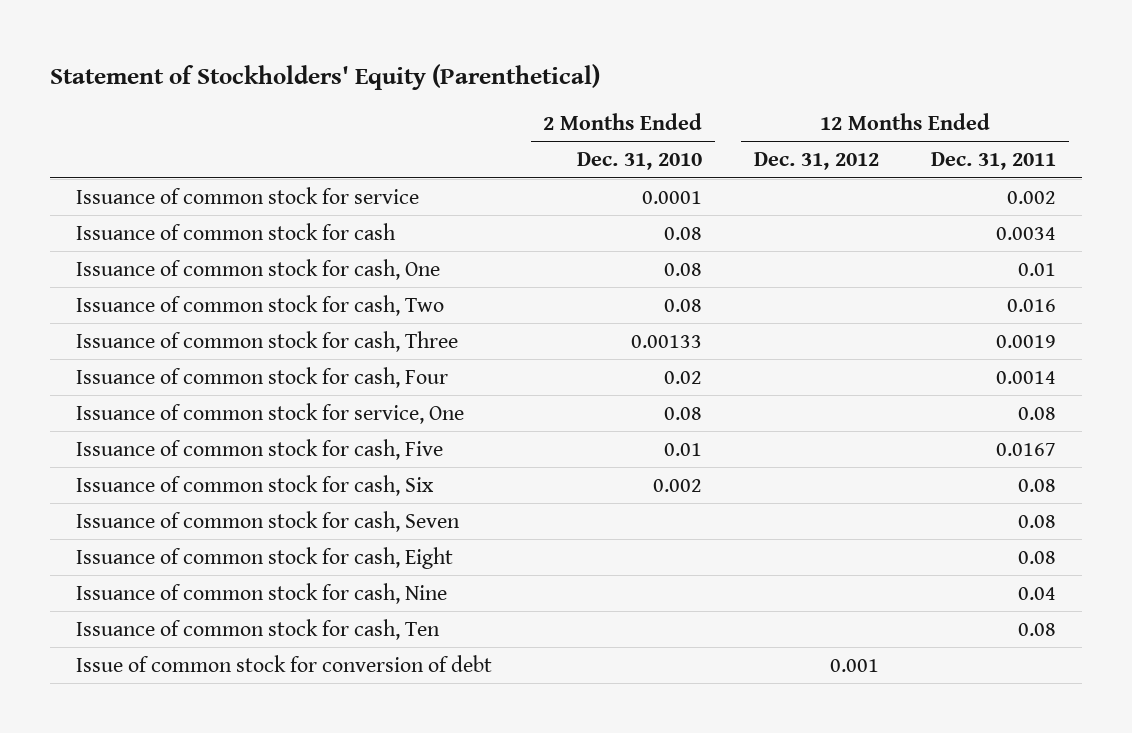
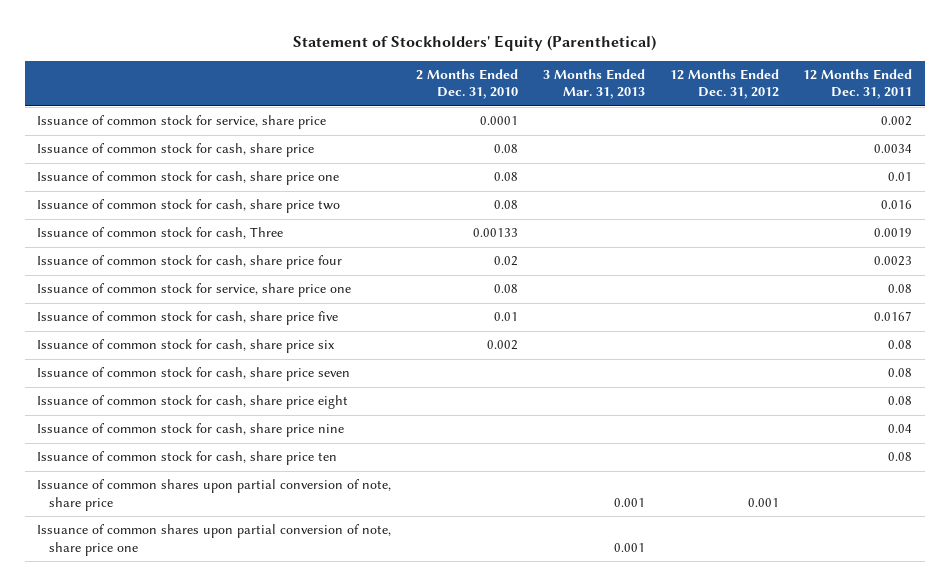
none -> [542,69,645,100] 3 Months Ended Mar. 31, 2013
[75,186,419,204] Issuance of common stock for service -> [37,115,327,130] Issuance of common stock for service, share price
[75,222,396,240] Issuance of common stock for cash -> [37,143,315,158] Issuance of common stock for cash, share price
[75,258,440,280] Issuance of common stock for cash, One -> [37,171,340,186] Issuance of common stock for cash, share price one
[75,294,444,316] Issuance of common stock for cash, Two -> [37,199,341,214] Issuance of common stock for cash, share price two
[75,366,448,388] Issuance of common stock for cash, Four -> [37,255,343,270] Issuance of common stock for cash, share price four
[996,370,1057,384] 0.0014 -> [874,256,913,267] 0.0023
[75,402,464,424] Issuance of common stock for service, One -> [37,283,352,298] Issuance of common stock for service, share price one
[75,438,443,460] Issuance of common stock for cash, Five -> [37,311,339,326] Issuance of common stock for cash, share price five
[75,474,434,496] Issuance of common stock for cash, Six -> [37,339,336,354] Issuance of common stock for cash, share price six
[75,510,460,532] Issuance of common stock for cash, Seven -> [37,367,351,382] Issuance of common stock for cash, share price seven
[75,546,453,569] Issuance of common stock for cash, Eight -> [37,395,349,410] Issuance of common stock for cash, share price eight
[75,582,447,604] Issuance of common stock for cash, Nine -> [37,423,345,438] Issuance of common stock for cash, share price nine
[75,618,440,640] Issuance of common stock for cash, Ten -> [37,451,338,466] Issuance of common stock for cash, share price ten
[75,654,492,672] Issue of common stock for conversion of debt -> [37,479,392,511] Issuance of common shares upon partial conversion of note, share price
none -> [37,524,392,556] Issuance of common shares upon partial conversion of note, share price one

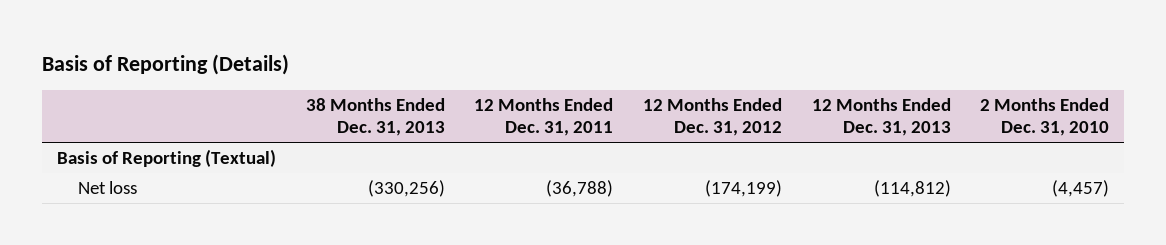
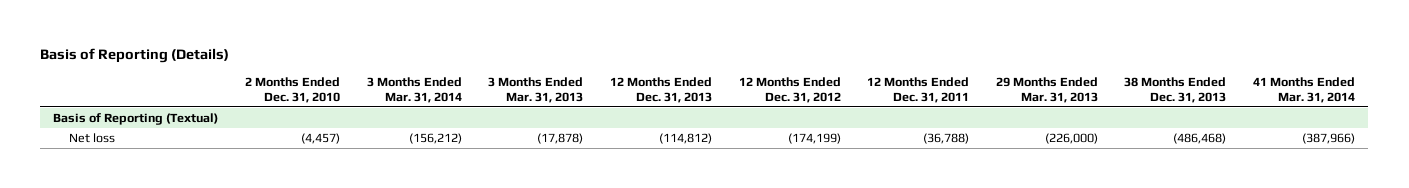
none -> [366,76,462,104] 3 Months Ended Mar. 31, 2014
none -> [488,76,584,104] 3 Months Ended Mar. 31, 2013
none -> [995,76,1098,104] 29 Months Ended Mar. 31, 2013
none -> [1253,76,1356,104] 41 Months Ended Mar. 31, 2014
[367,179,445,197] (330,256) -> [1173,132,1227,144] (486,468)

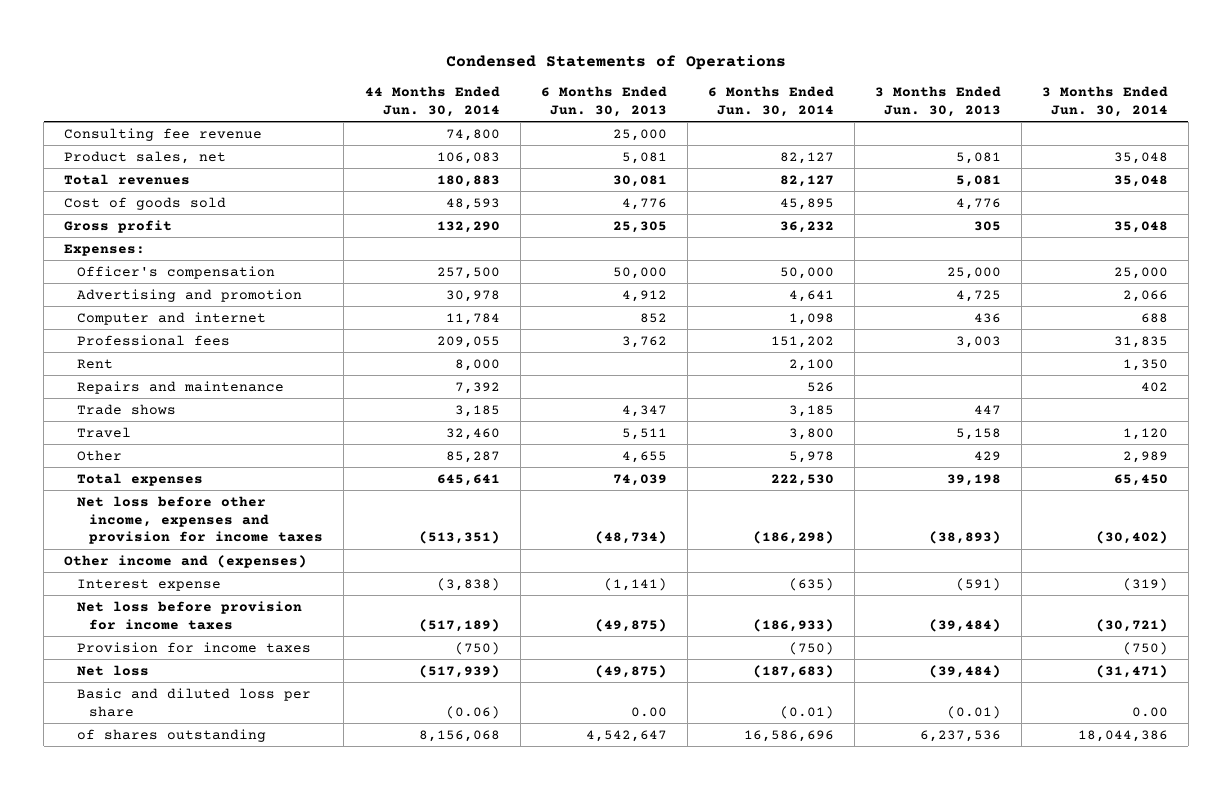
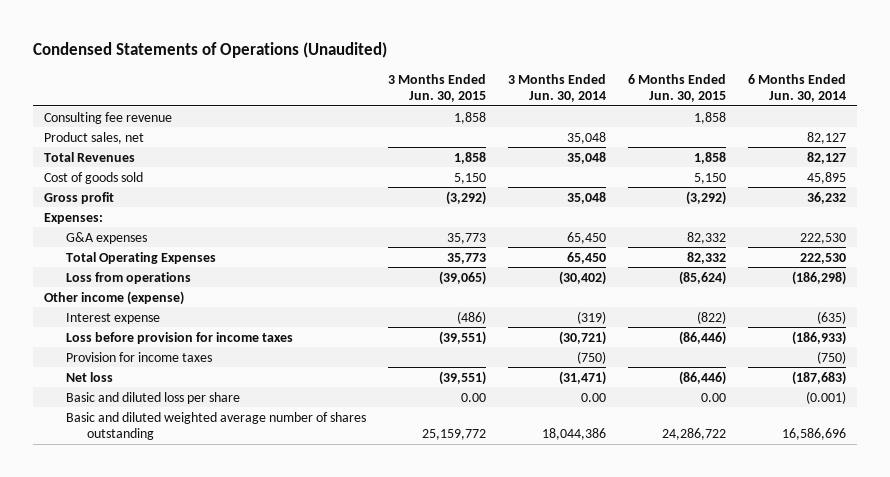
[446,55,787,71] Condensed Statements of Operations -> [32,41,387,58] Condensed Statements of Operations (Unaudited)
[364,86,500,117] 44 Months Ended Jun. 30, 2014 -> none
[540,86,667,117] 6 Months Ended Jun. 30, 2013 -> none
[874,86,1001,117] 3 Months Ended Jun. 30, 2013 -> none
none -> [387,73,486,103] 3 Months Ended Jun. 30, 2015
none -> [628,73,727,103] 6 Months Ended Jun. 30, 2015
[64,173,191,185] Total revenues -> [44,151,136,162] Total Revenues
[76,265,275,279] Officer's compensation -> none
[76,288,302,302] Advertising and promotion -> none
[76,311,266,325] Computer and internet -> none
[76,334,230,346] Professional fees -> none
[76,358,113,369] Rent -> none
[76,380,284,394] Repairs and maintenance -> none
[76,403,176,415] Trade shows -> none
[76,426,131,438] Travel -> none
[76,449,122,461] Other -> none
none -> [65,231,147,244] G&A expenses
[76,472,203,486] Total expenses -> [65,251,216,264] Total Operating Expenses
[76,495,324,545] Net loss before other income, expenses and provision for income taxes -> [65,271,191,284] Loss from operations
[64,554,308,568] Other income and (expenses) -> [44,290,185,305] Other income (expense)
[76,600,302,630] Net loss before provision for income taxes -> [65,331,293,344] Loss before provision for income taxes
[779,705,834,719] (0.01) -> [806,390,847,404] (0.001)
[76,728,266,742] of shares outstanding -> [65,411,366,441] Basic and diluted weighted average number of shares outstanding

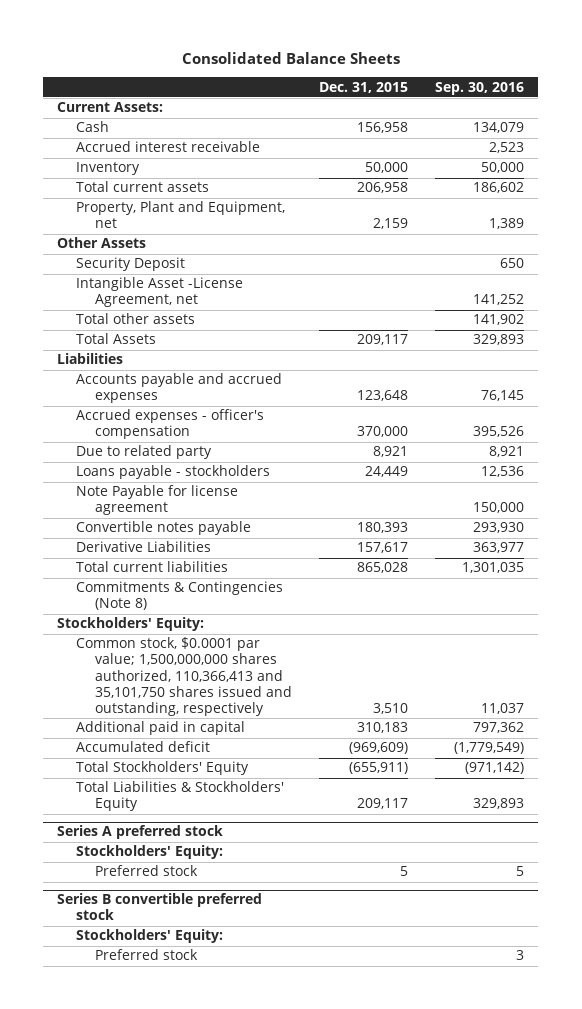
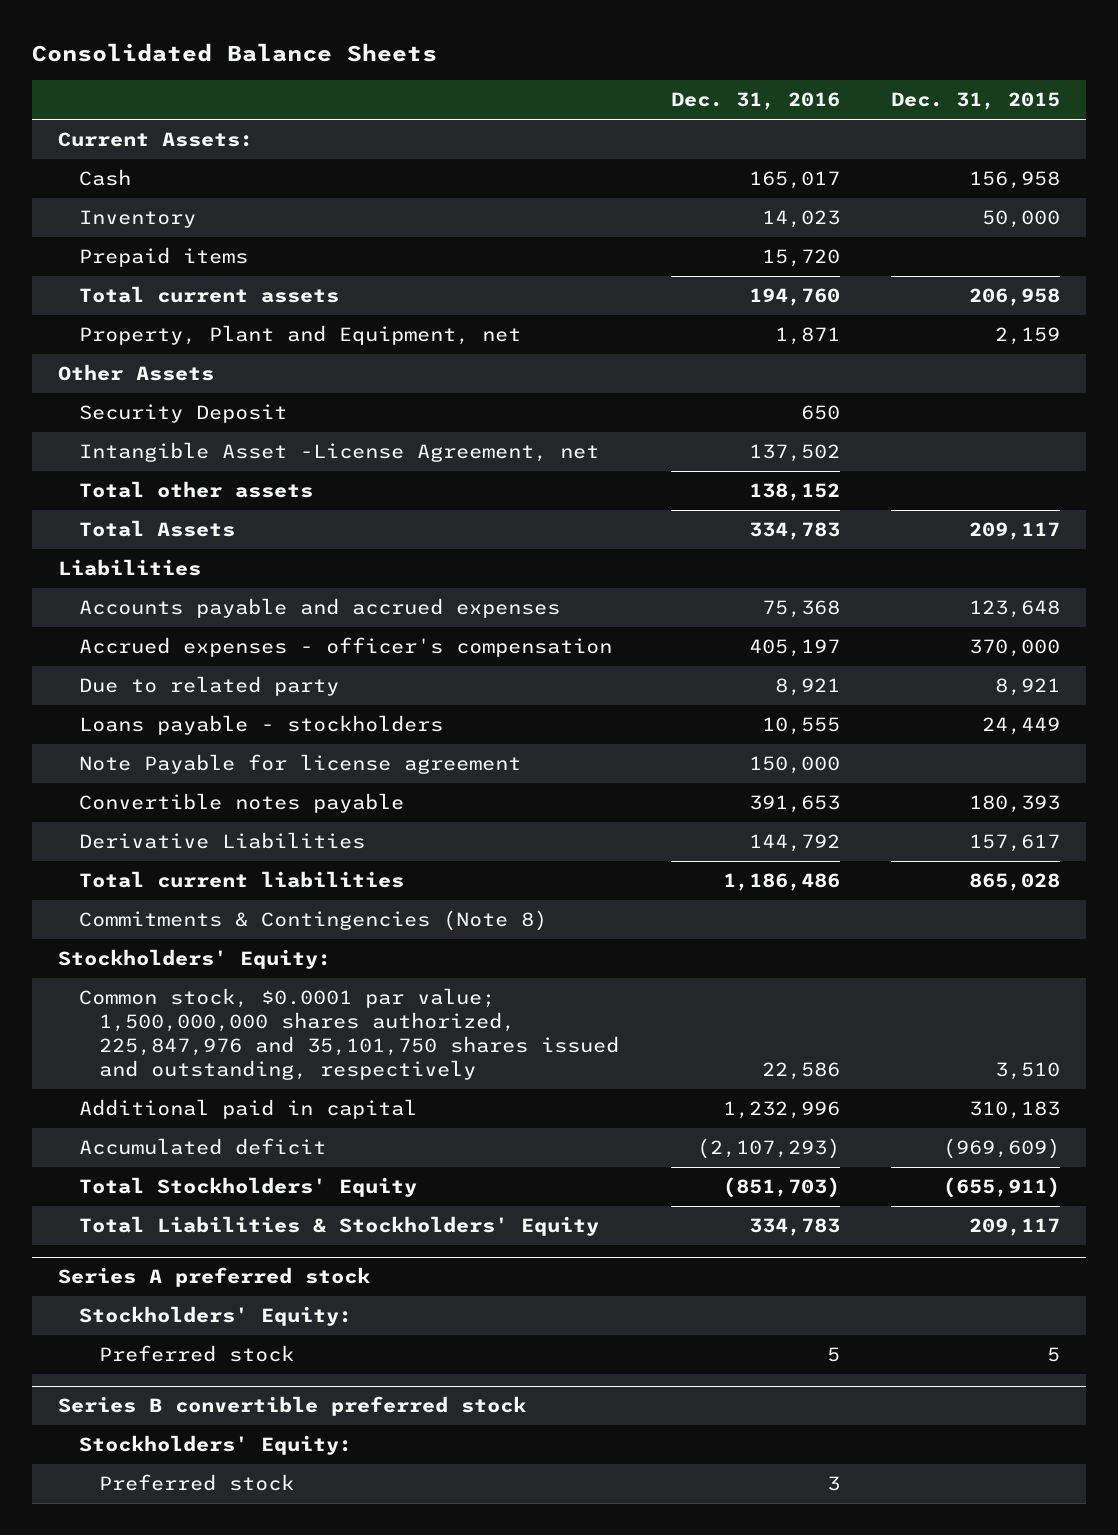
[435,81,525,95] Sep. 30, 2016 -> none
none -> [670,92,840,111] Dec. 31, 2016
[75,141,260,153] Accrued interest receivable -> none
none -> [78,247,248,268] Prepaid items
[75,637,292,716] Common stock, $0.0001 par value; 1,500,000,000 shares authorized, 110,366,413 and 35,101,750 shares issued and outstanding, respectively -> [78,988,620,1081] Common stock, $0.0001 par value; 1,500,000,000 shares authorized, 225,847,976 and 35,101,750 shares issued and outstanding, respectively

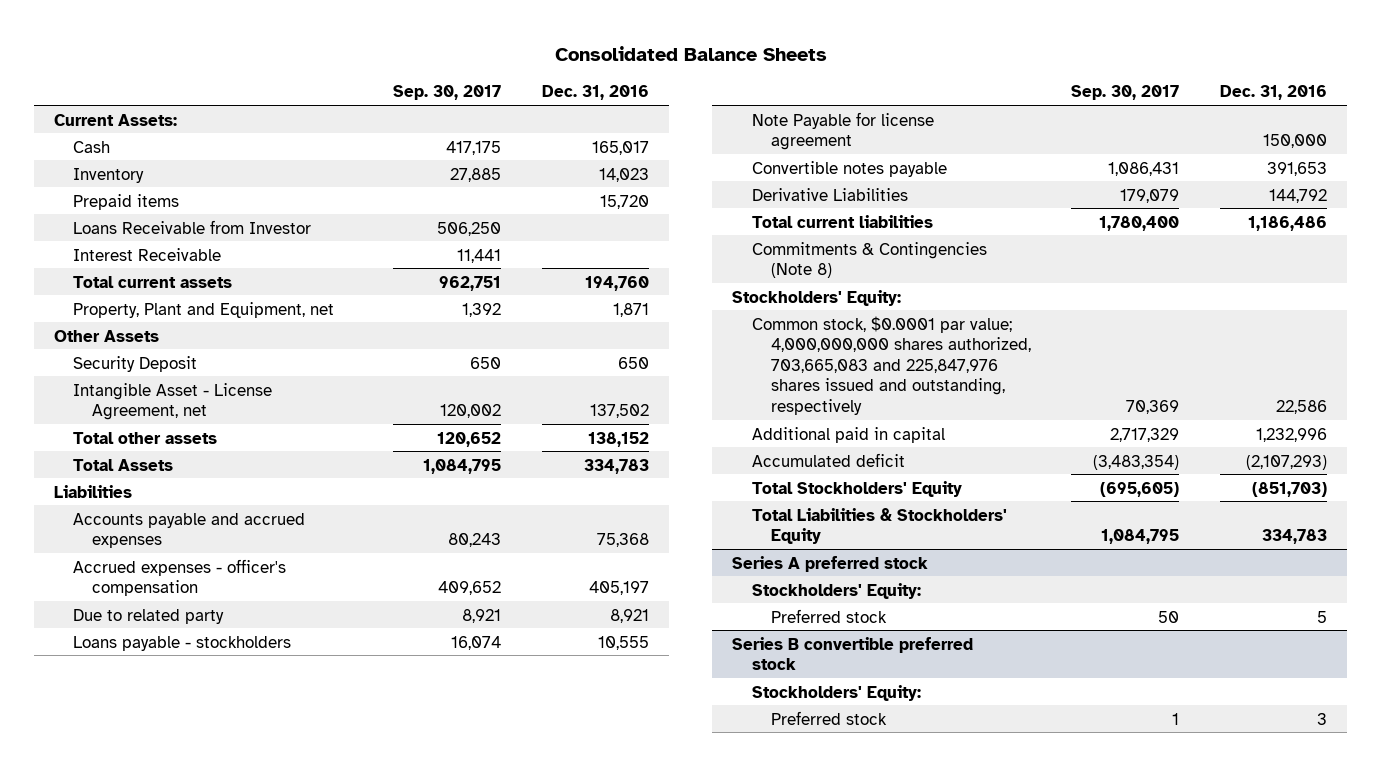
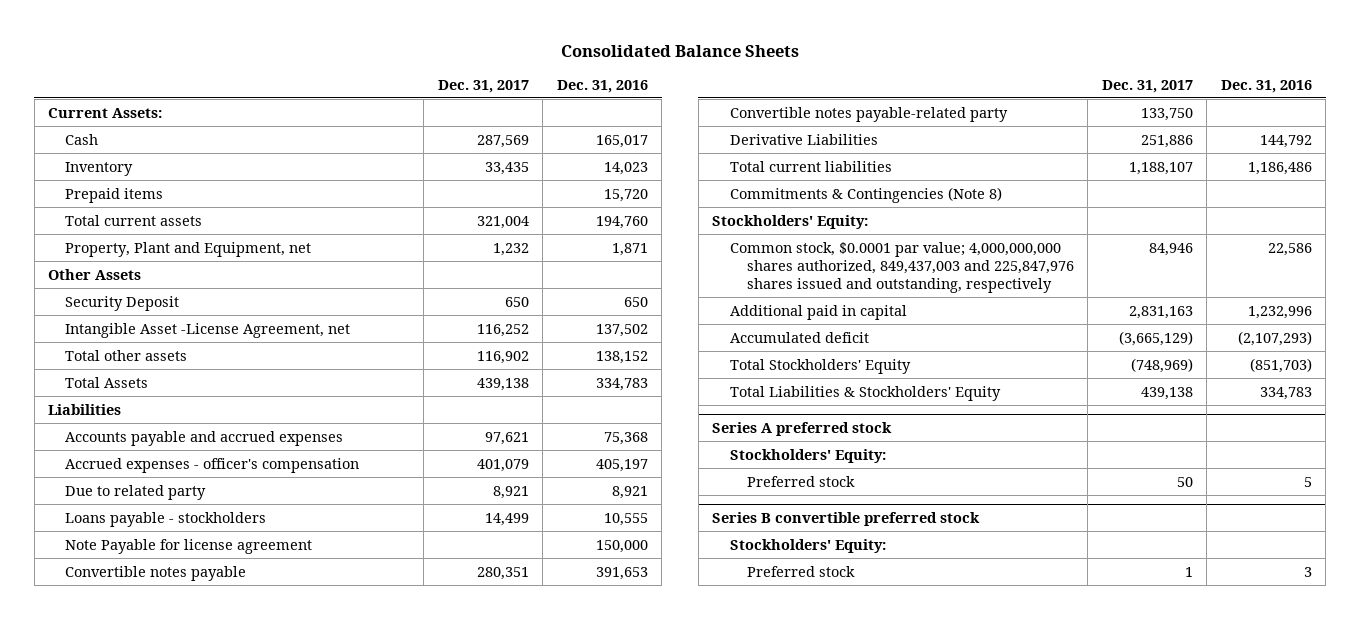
[393,85,502,101] Sep. 30, 2017 -> none
none -> [437,79,529,93] Dec. 31, 2017
[73,219,312,234] Loans Receivable from Investor -> none
[73,247,222,261] Interest Receivable -> none
[73,382,273,421] Intangible Asset - License Agreement, net -> [65,322,351,338] Intangible Asset -License Agreement, net
none -> [729,106,1008,122] Convertible notes payable-related party
[751,315,1031,416] Common stock, $0.0001 par value; 4,000,000,000 shares authorized, 703,665,083 and 225,847,976 shares issued and outstanding, respectively -> [729,241,1074,293] Common stock, $0.0001 par value; 4,000,000,000 shares authorized, 849,437,003 and 225,847,976 shares issued and outstanding, respectively

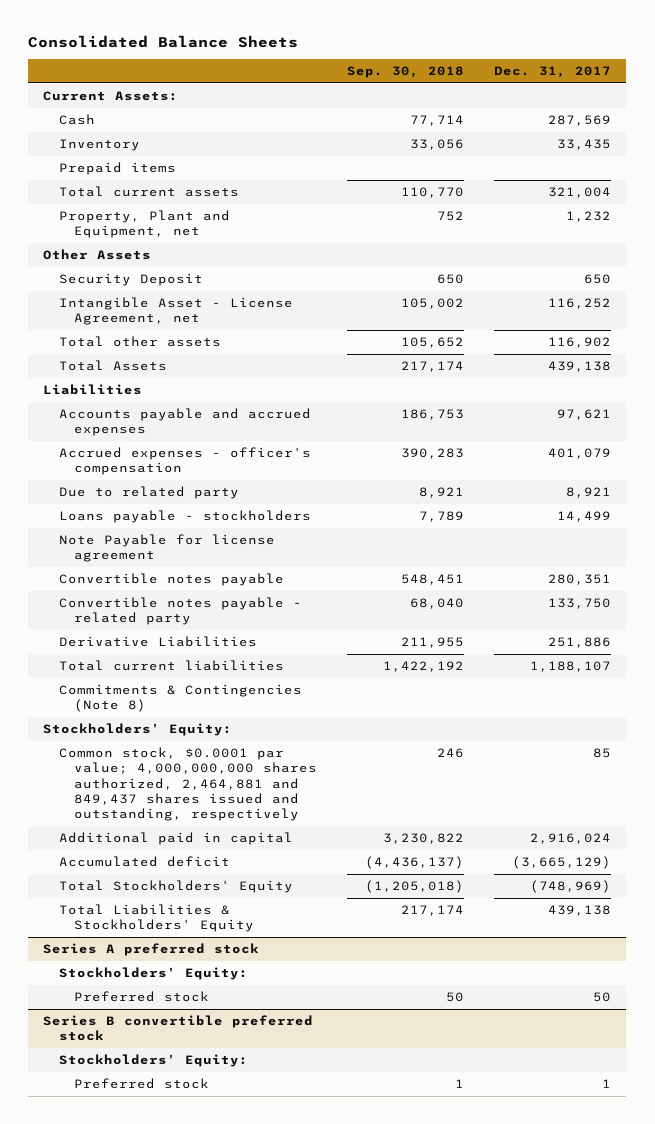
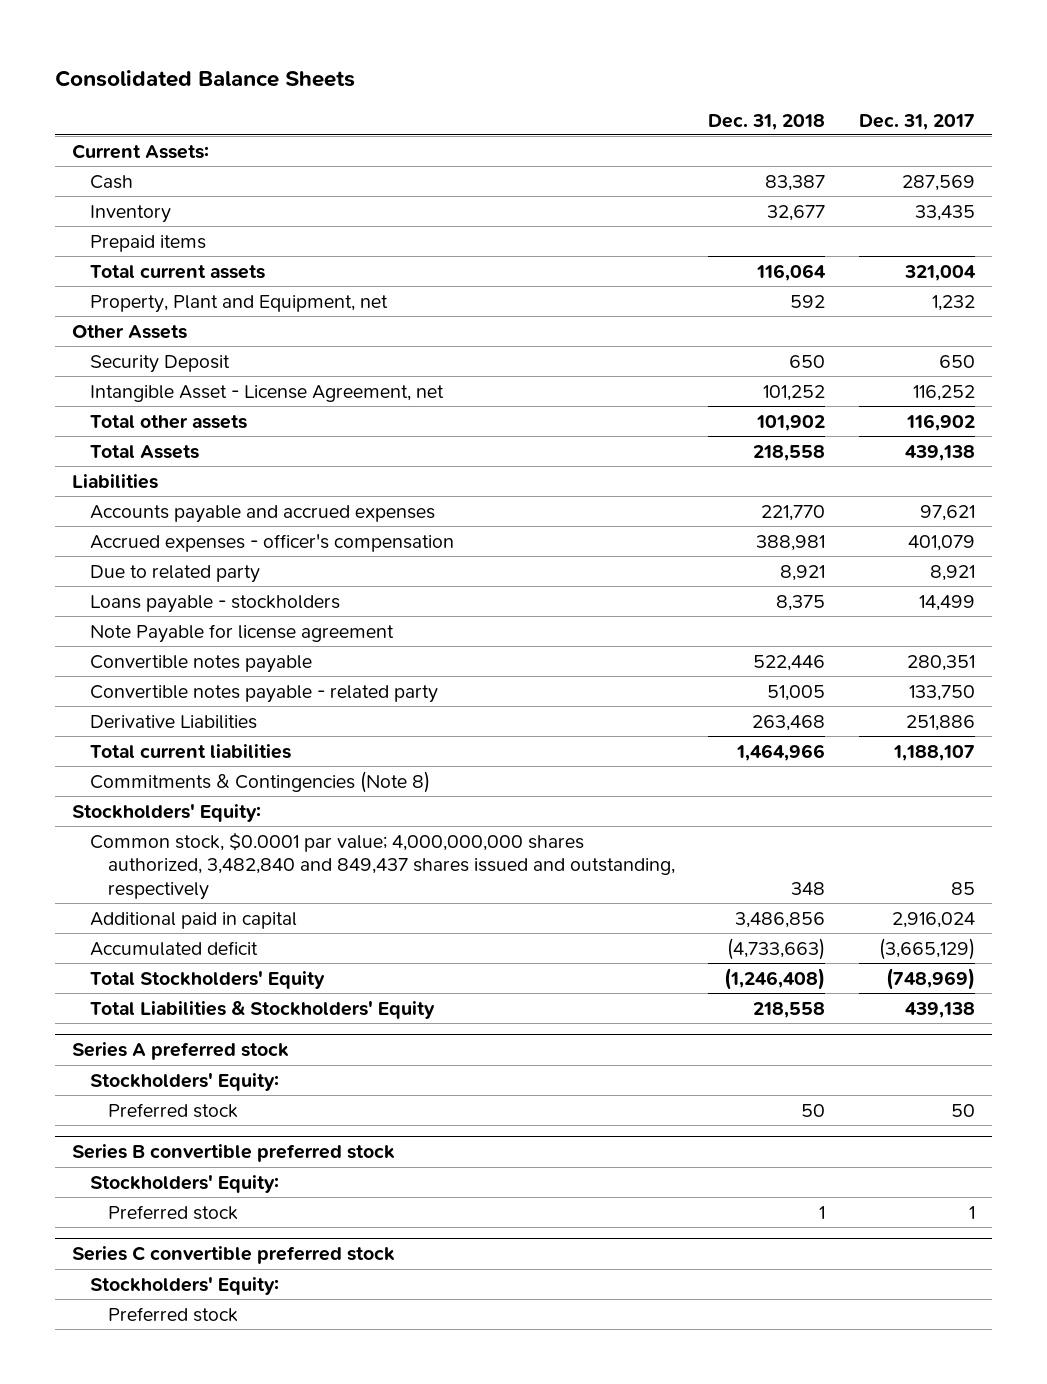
[347,66,465,79] Sep. 30, 2018 -> none
none -> [708,113,826,130] Dec. 31, 2018
[58,746,317,822] Common stock, $0.0001 par value; 4,000,000,000 shares authorized, 2,464,881 and 849,437 shares issued and outstanding, respectively -> [89,831,675,900] Common stock, $0.0001 par value; 4,000,000,000 shares authorized, 3,482,840 and 849,437 shares issued and outstanding, respectively
none -> [72,1246,396,1265] Series C convertible preferred stock
none -> [89,1276,279,1295] Stockholders' Equity:
none -> [107,1306,238,1322] Preferred stock

